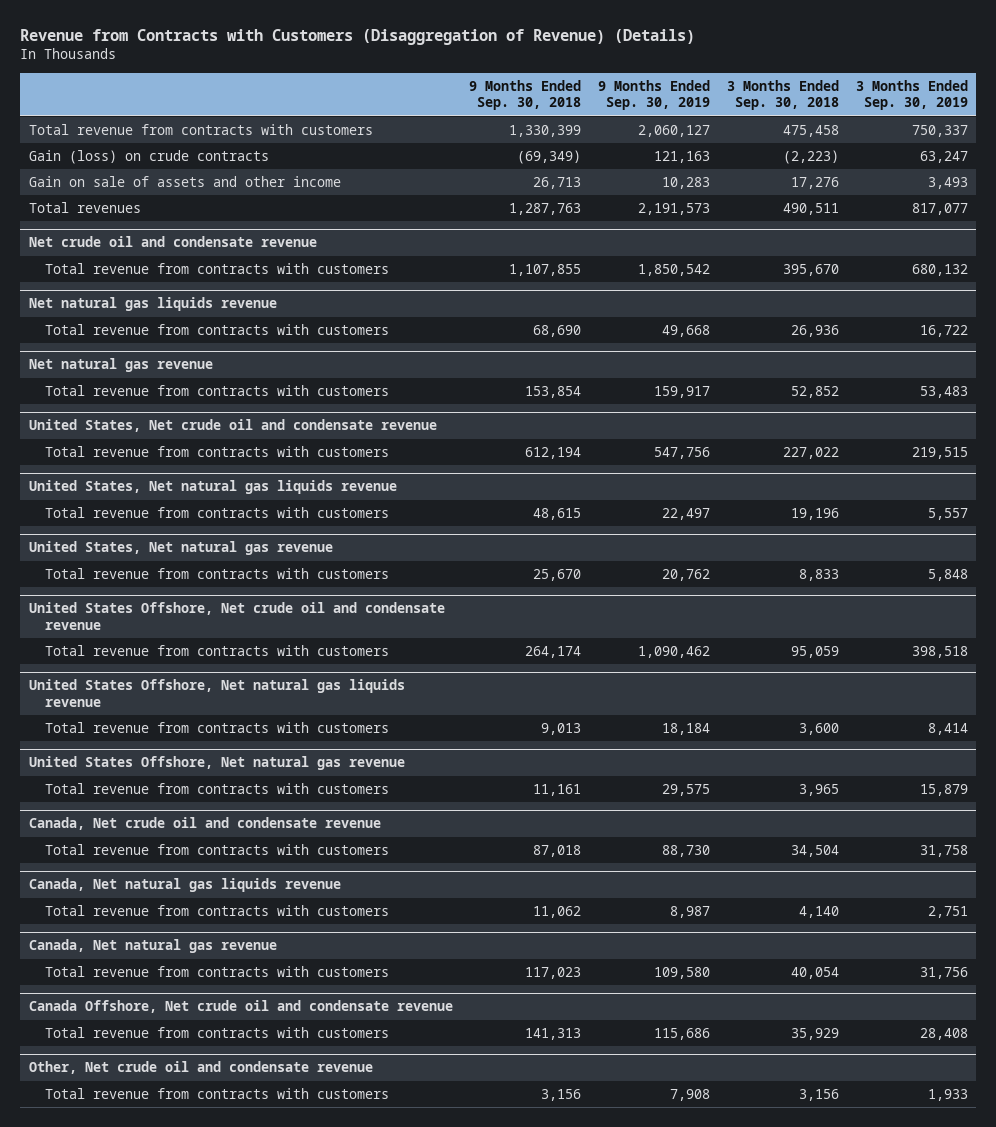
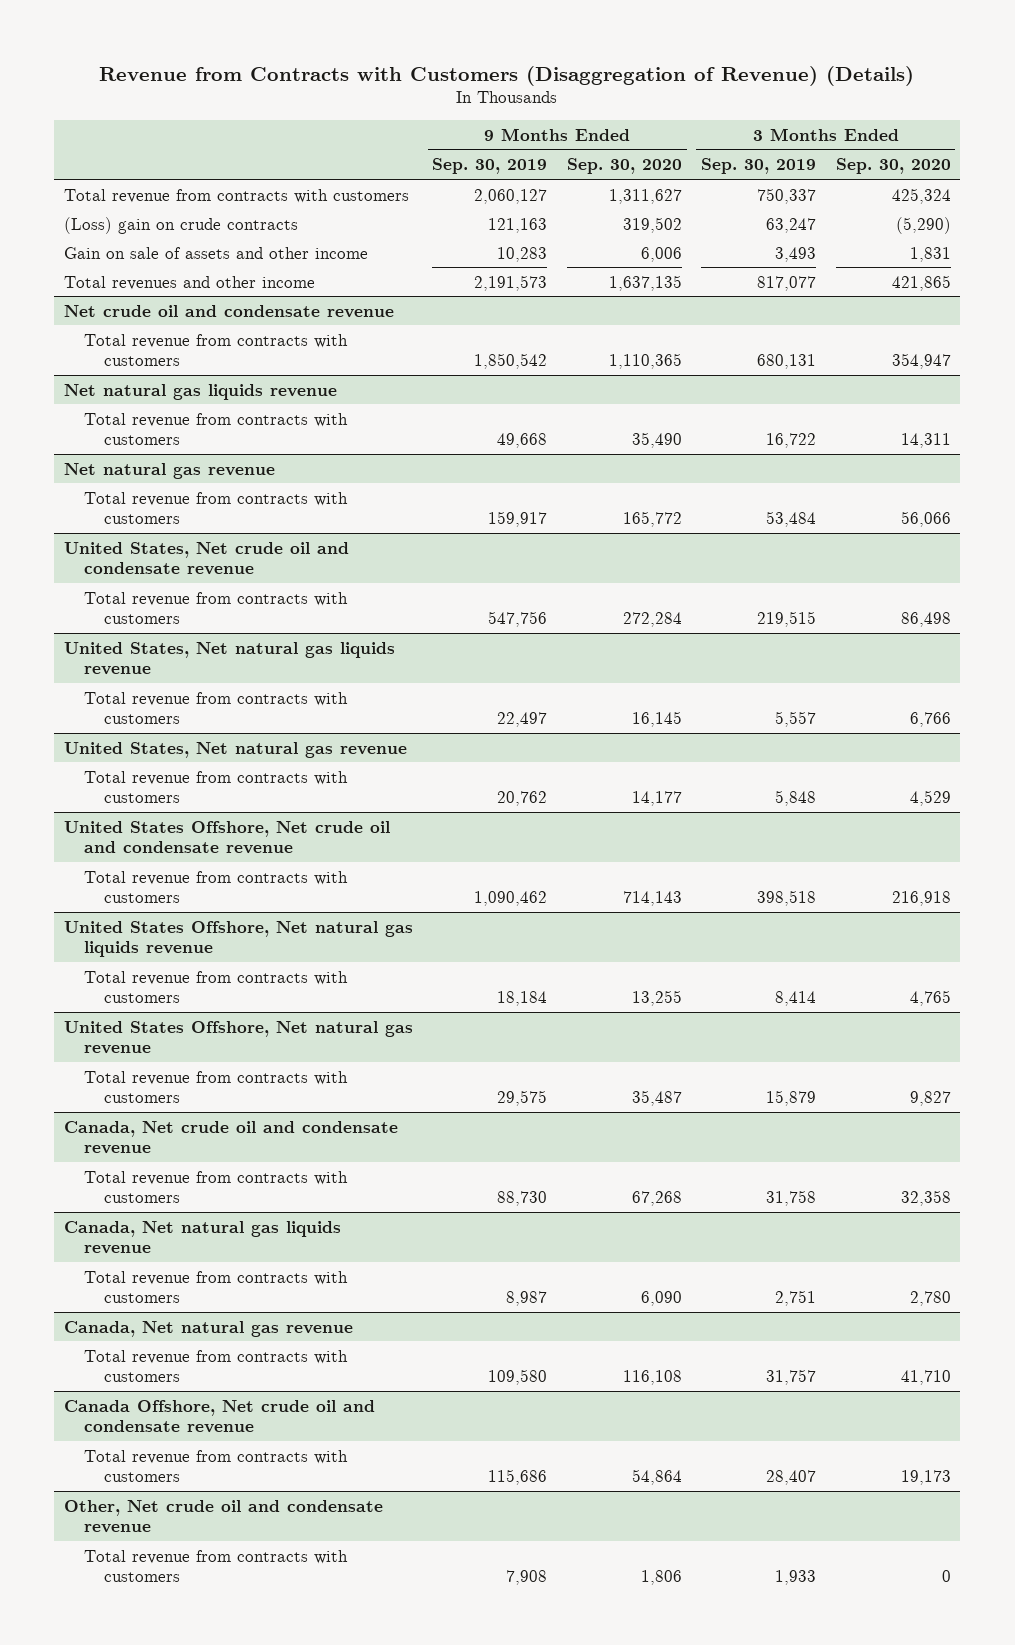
[469,79,582,111] 9 Months Ended Sep. 30, 2018 -> none
[726,79,839,111] 3 Months Ended Sep. 30, 2018 -> none
none -> [566,158,682,175] Sep. 30, 2020
none -> [835,158,951,175] Sep. 30, 2020
[28,150,269,165] Gain (loss) on crude contracts -> [64,216,299,234] (Loss) gain on crude contracts
[28,202,141,214] Total revenues -> [64,275,316,290] Total revenues and other income
[911,264,968,277] 680,132 -> [757,354,817,370] 680,131
[919,386,968,399] 53,483 -> [766,511,817,528] 53,484
[919,967,968,980] 31,756 -> [766,1369,817,1386] 31,757
[919,1028,968,1041] 28,408 -> [766,1470,817,1486] 28,407

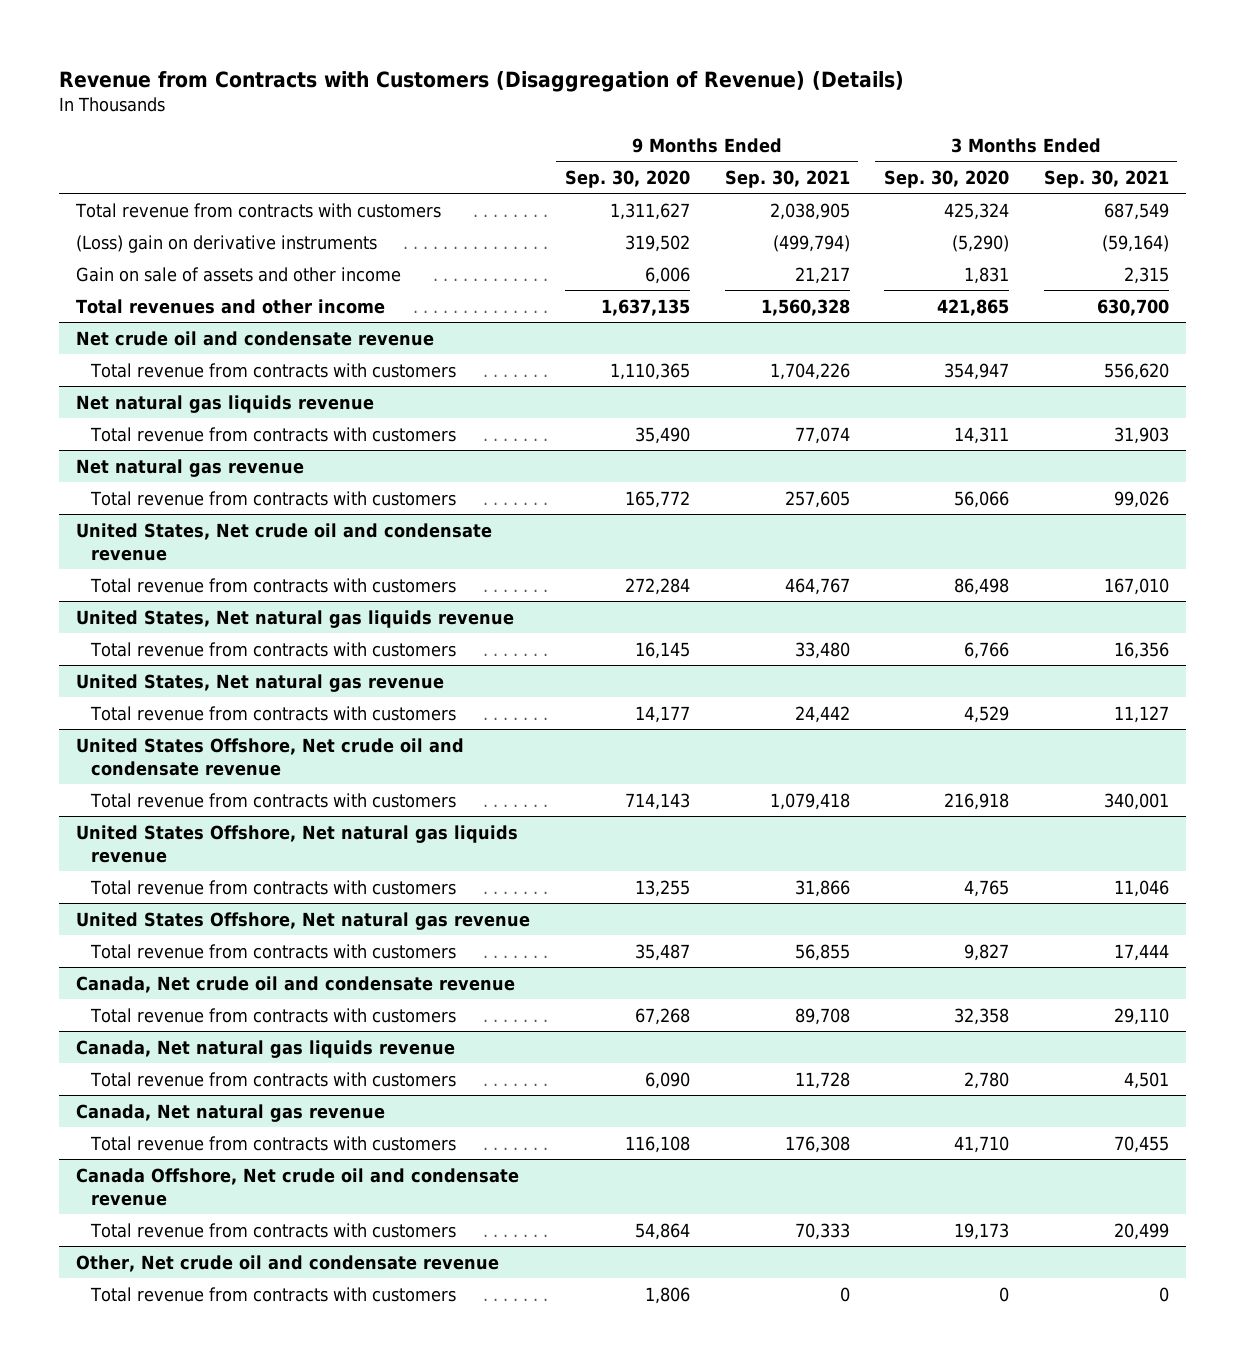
[432,158,548,175] Sep. 30, 2019 -> none
[701,158,817,175] Sep. 30, 2019 -> none
none -> [724,169,850,188] Sep. 30, 2021
none -> [1043,169,1169,188] Sep. 30, 2021
[64,216,299,234] (Loss) gain on crude contracts -> [76,234,378,253] (Loss) gain on derivative instruments

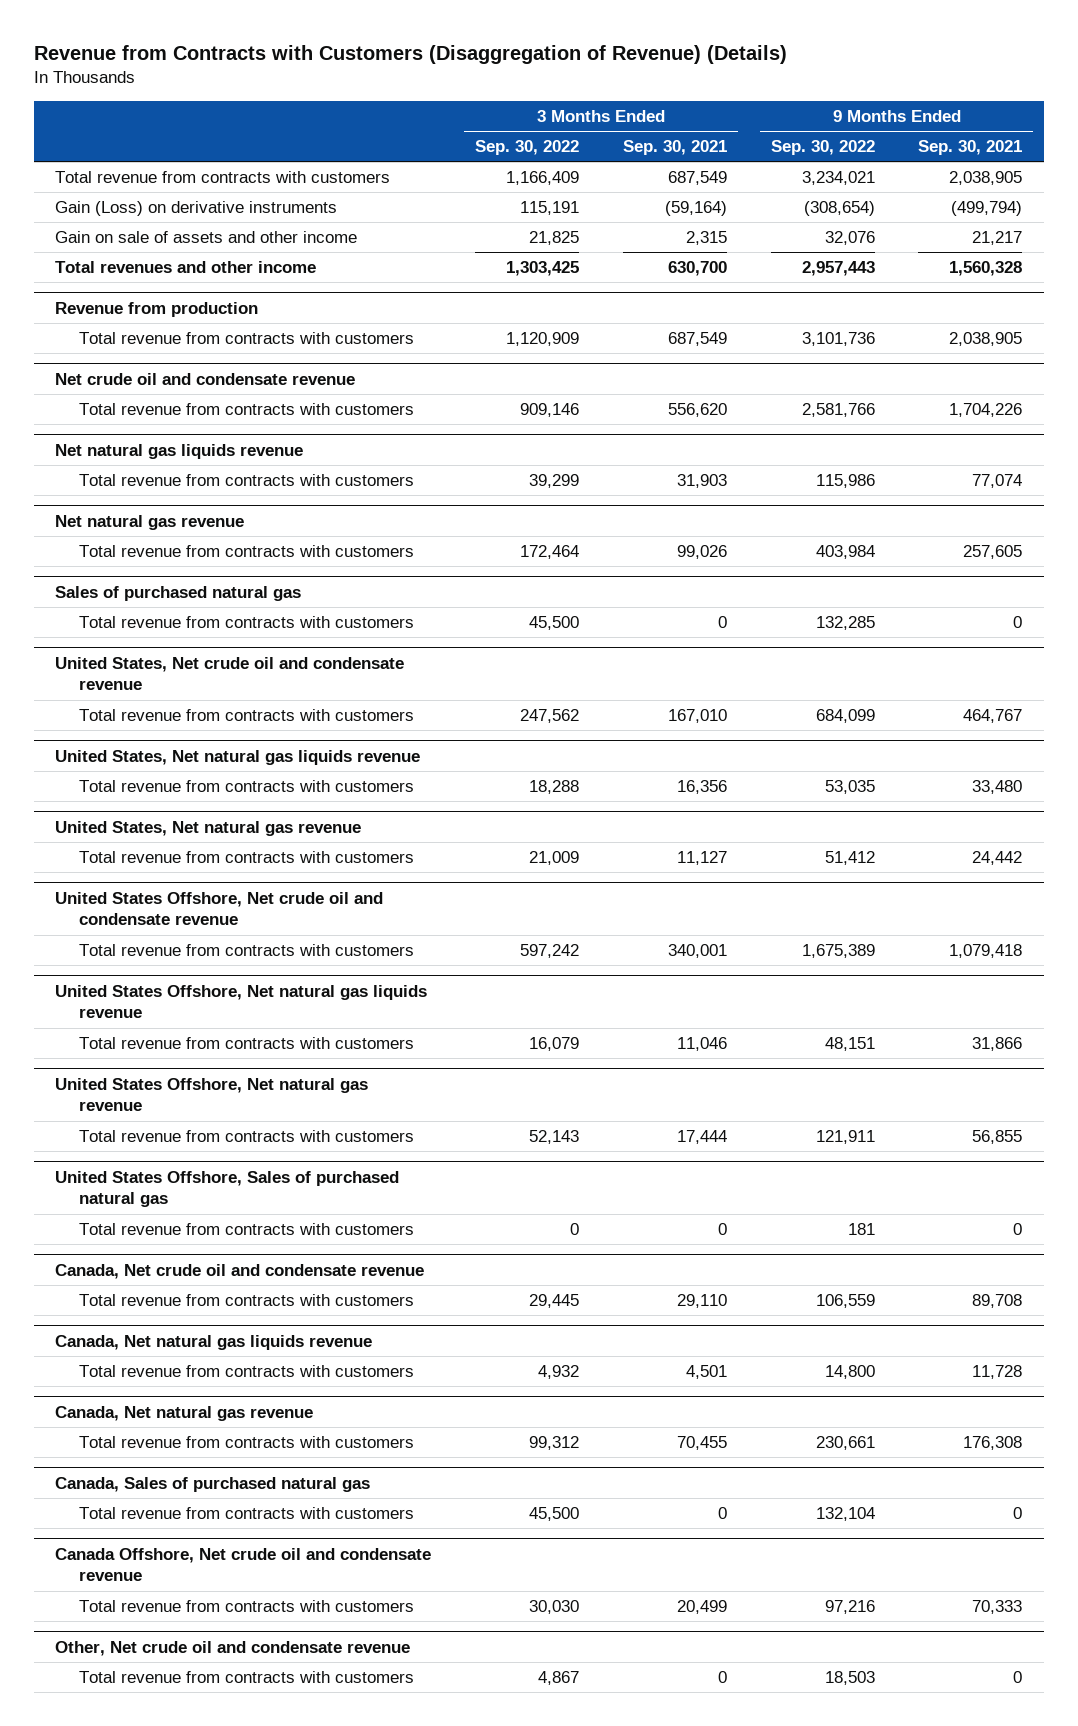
[564,169,690,188] Sep. 30, 2020 -> none
[884,169,1010,188] Sep. 30, 2020 -> none
none -> [475,140,580,156] Sep. 30, 2022
none -> [770,140,875,156] Sep. 30, 2022
[76,234,378,253] (Loss) gain on derivative instruments -> [55,201,338,217] Gain (Loss) on derivative instruments
none -> [55,301,259,317] Revenue from production
none -> [79,332,415,345] Total revenue from contracts with customers
none -> [55,585,302,601] Sales of purchased natural gas
none -> [79,616,415,629] Total revenue from contracts with customers
none -> [55,1170,400,1208] United States Offshore, Sales of purchased natural gas
none -> [79,1223,415,1236] Total revenue from contracts with customers
none -> [55,1476,371,1492] Canada, Sales of purchased natural gas
none -> [79,1507,415,1520] Total revenue from contracts with customers

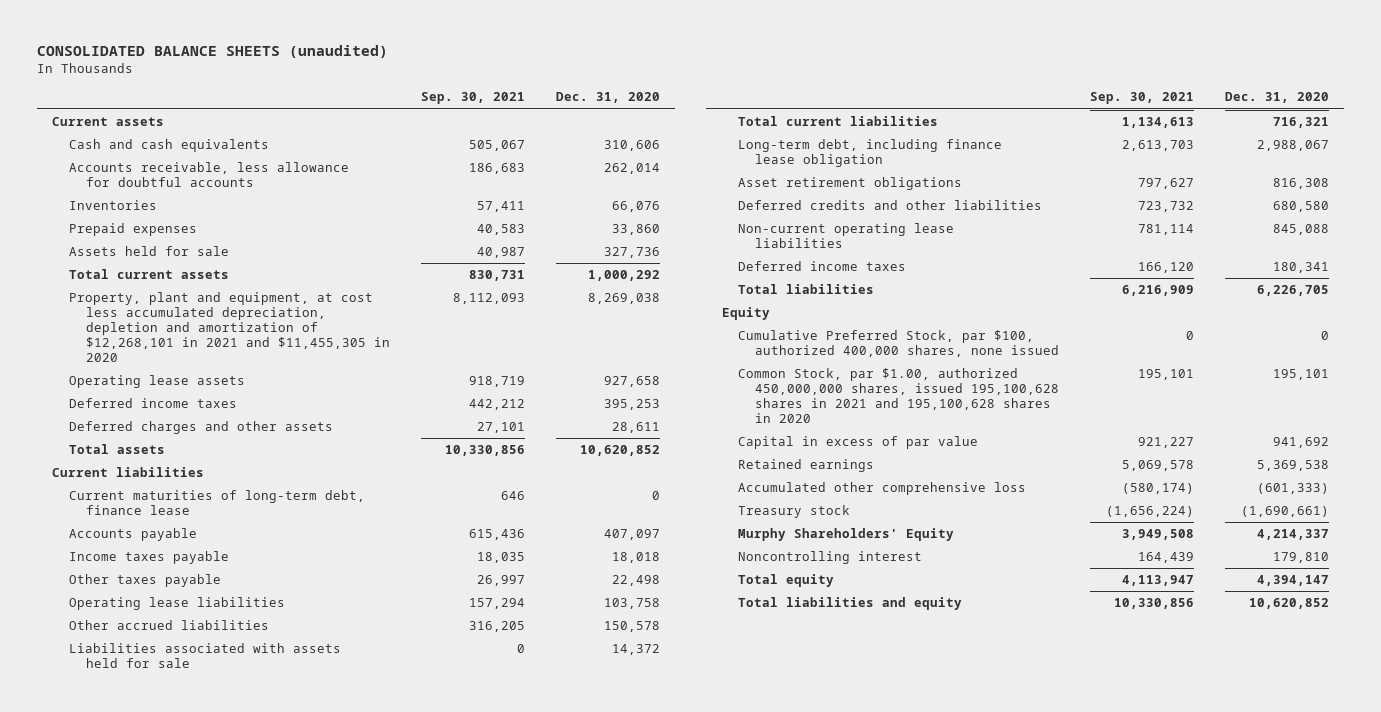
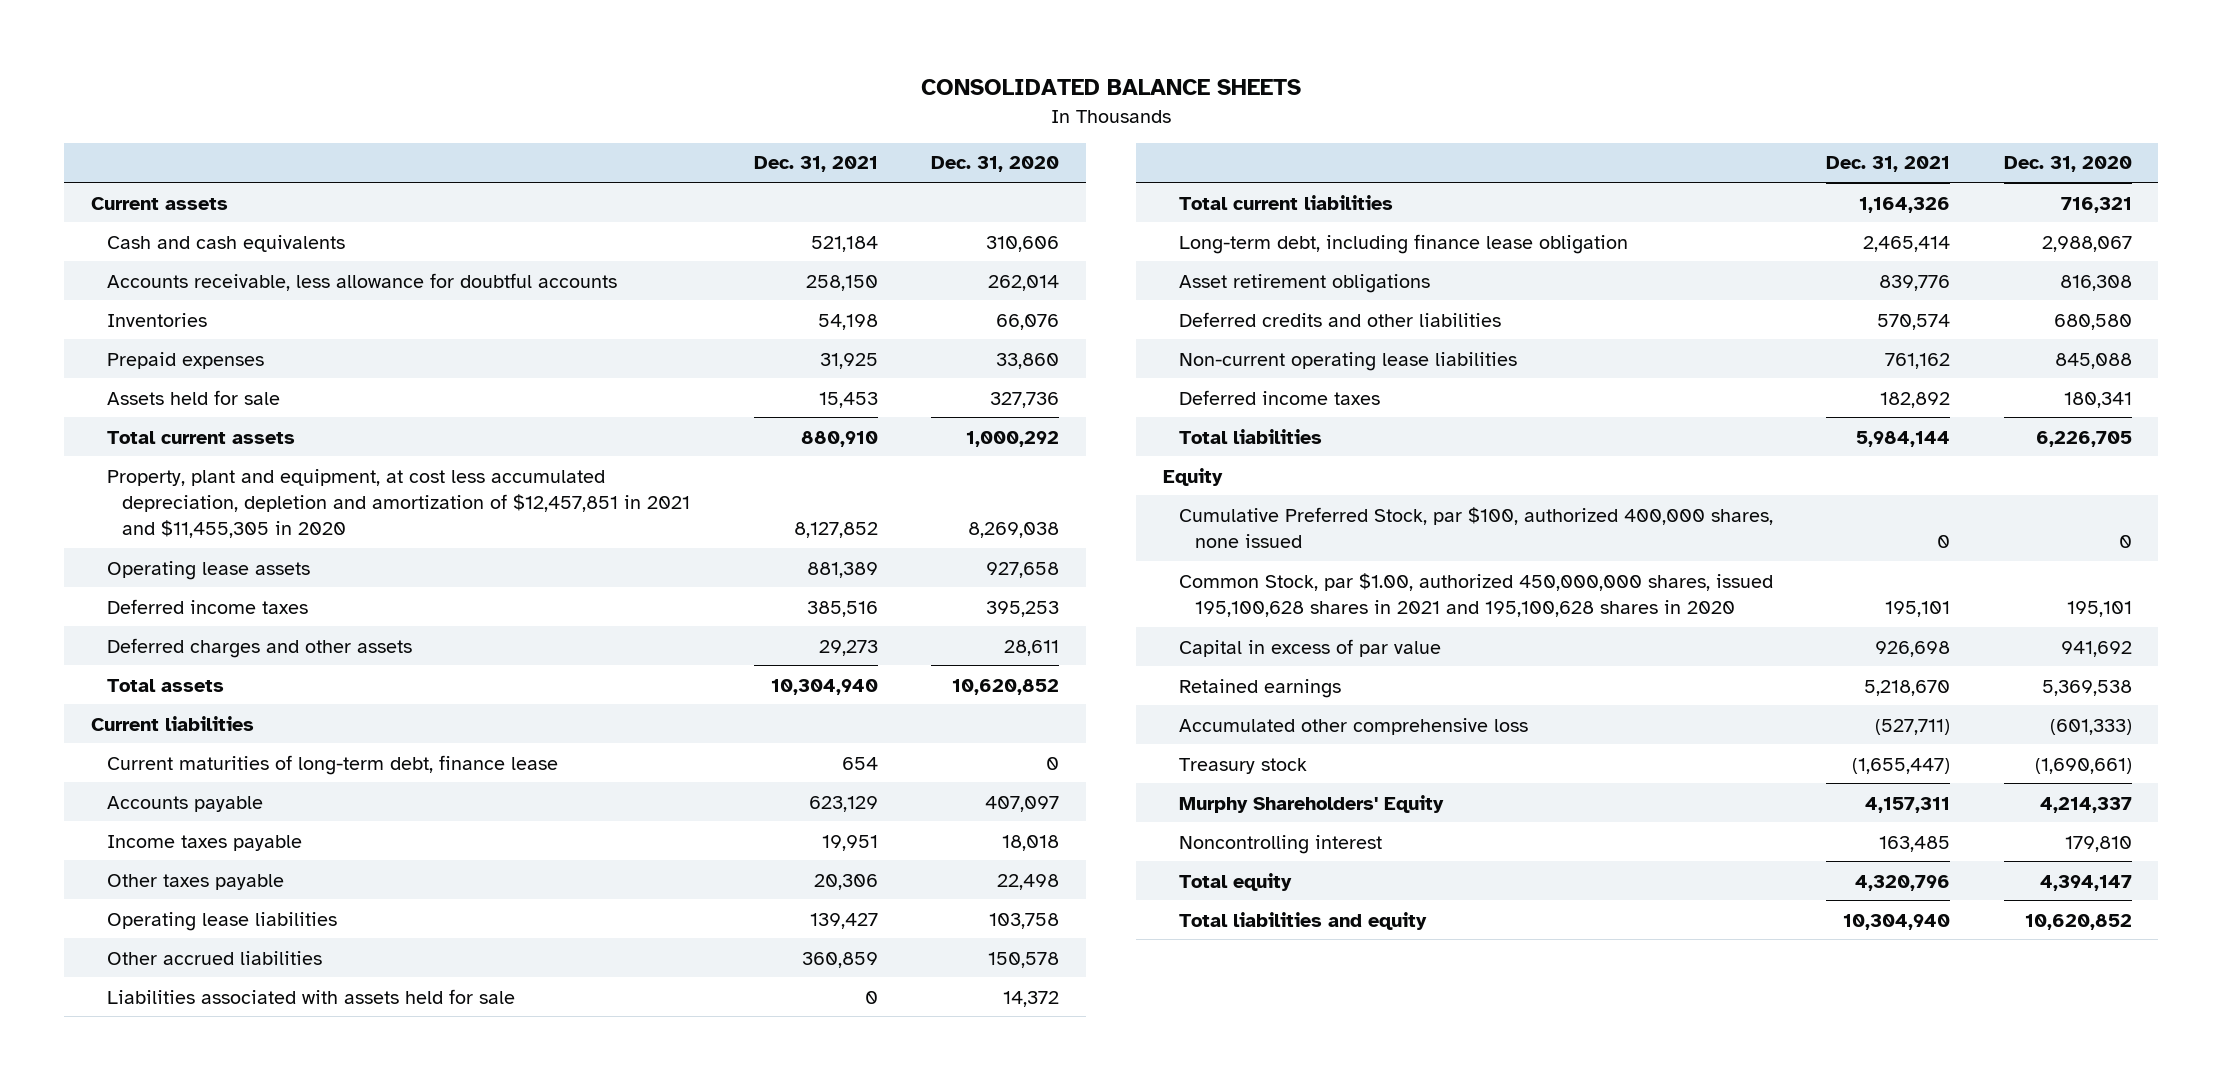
[36,44,388,58] CONSOLIDATED BALANCE SHEETS (unaudited) -> [921,79,1302,96] CONSOLIDATED BALANCE SHEETS
[420,92,525,105] Sep. 30, 2021 -> none
none -> [753,156,878,173] Dec. 31, 2021
[68,292,390,362] Property, plant and equipment, at cost less accumulated depreciation, depletion and amortization of $12,268,101 in 2021 and $11,455,305 in 2020 -> [106,468,691,538] Property, plant and equipment, at cost less accumulated depreciation, depletion and amortization of $12,457,851 in 2021 and $11,455,305 in 2020

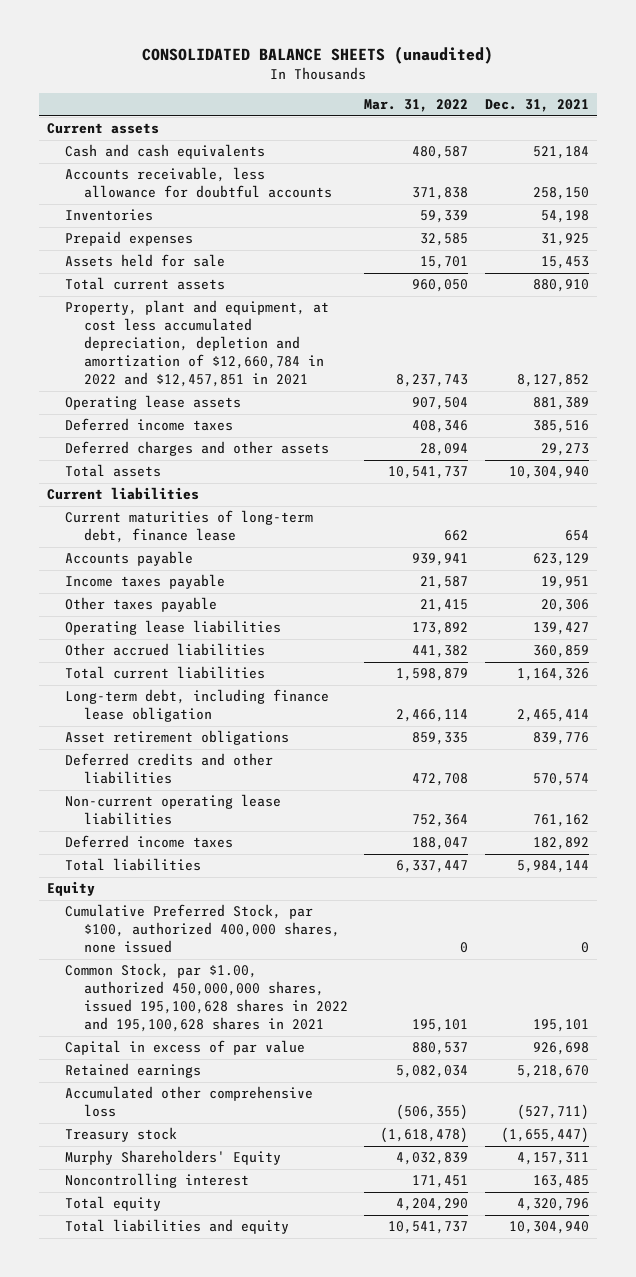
[921,79,1302,96] CONSOLIDATED BALANCE SHEETS -> [141,46,493,65] CONSOLIDATED BALANCE SHEETS (unaudited)
[931,156,1060,173] Dec. 31, 2020 -> none
none -> [364,99,469,113] Mar. 31, 2022
[106,468,691,538] Property, plant and equipment, at cost less accumulated depreciation, depletion and amortization of $12,457,851 in 2021 and $11,455,305 in 2020 -> [65,300,330,387] Property, plant and equipment, at cost less accumulated depreciation, depletion and amortization of $12,660,784 in 2022 and $12,457,851 in 2021
[106,988,515,1004] Liabilities associated with assets held for sale -> none
[1178,572,1773,617] Common Stock, par $1.00, authorized 450,000,000 shares, issued 195,100,628 shares in 2021 and 195,100,628 shares in 2020 -> [65,963,348,1033] Common Stock, par $1.00, authorized 450,000,000 shares, issued 195,100,628 shares in 2022 and 195,100,628 shares in 2021

